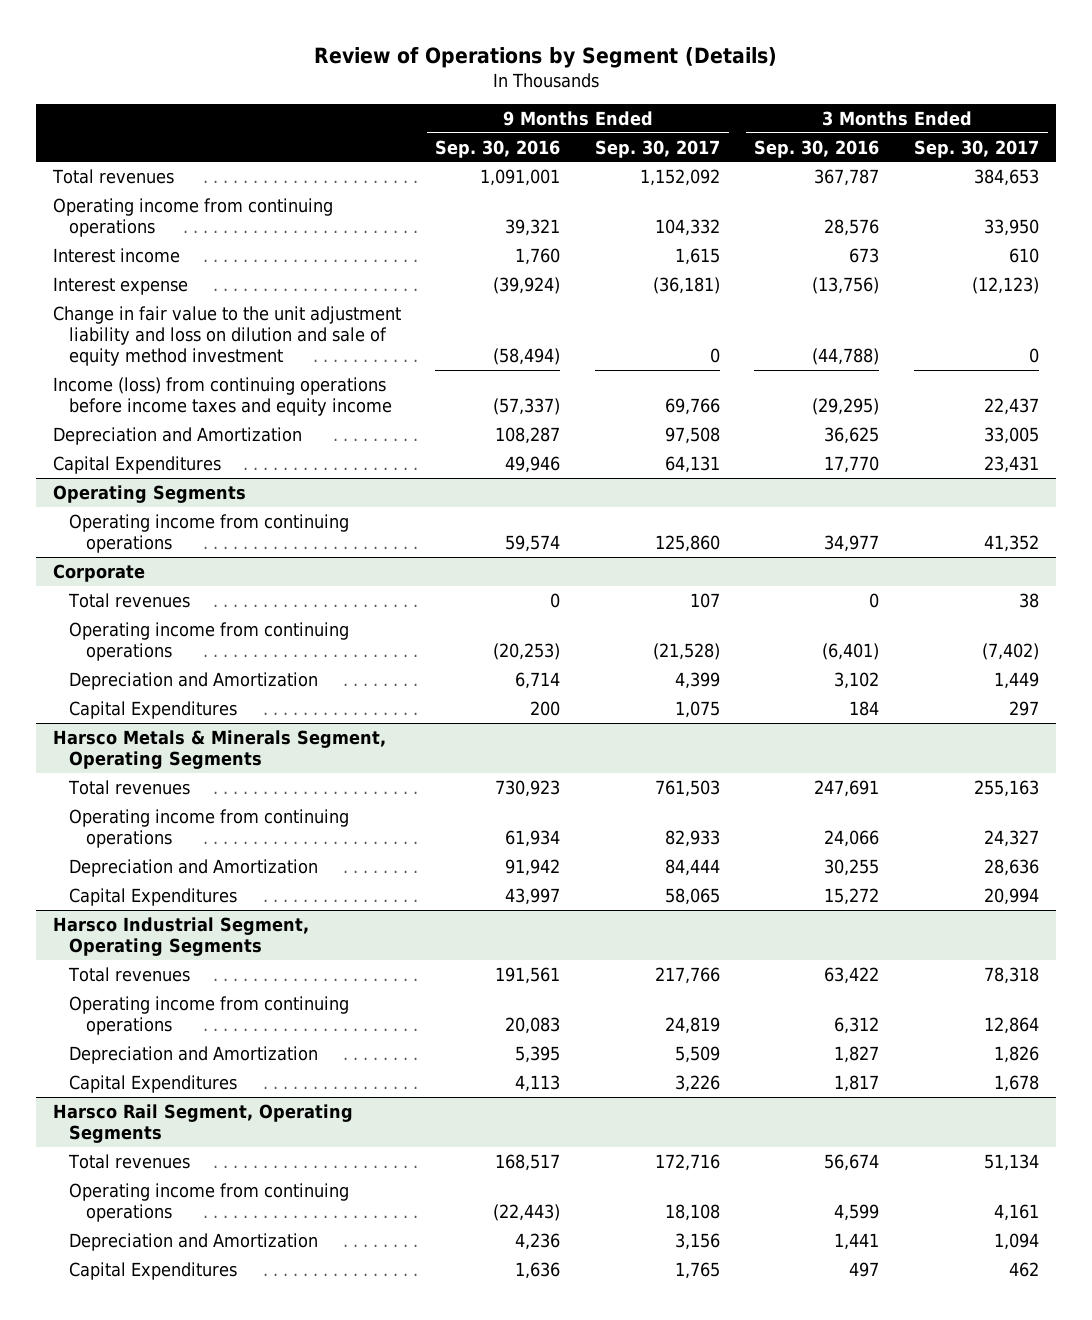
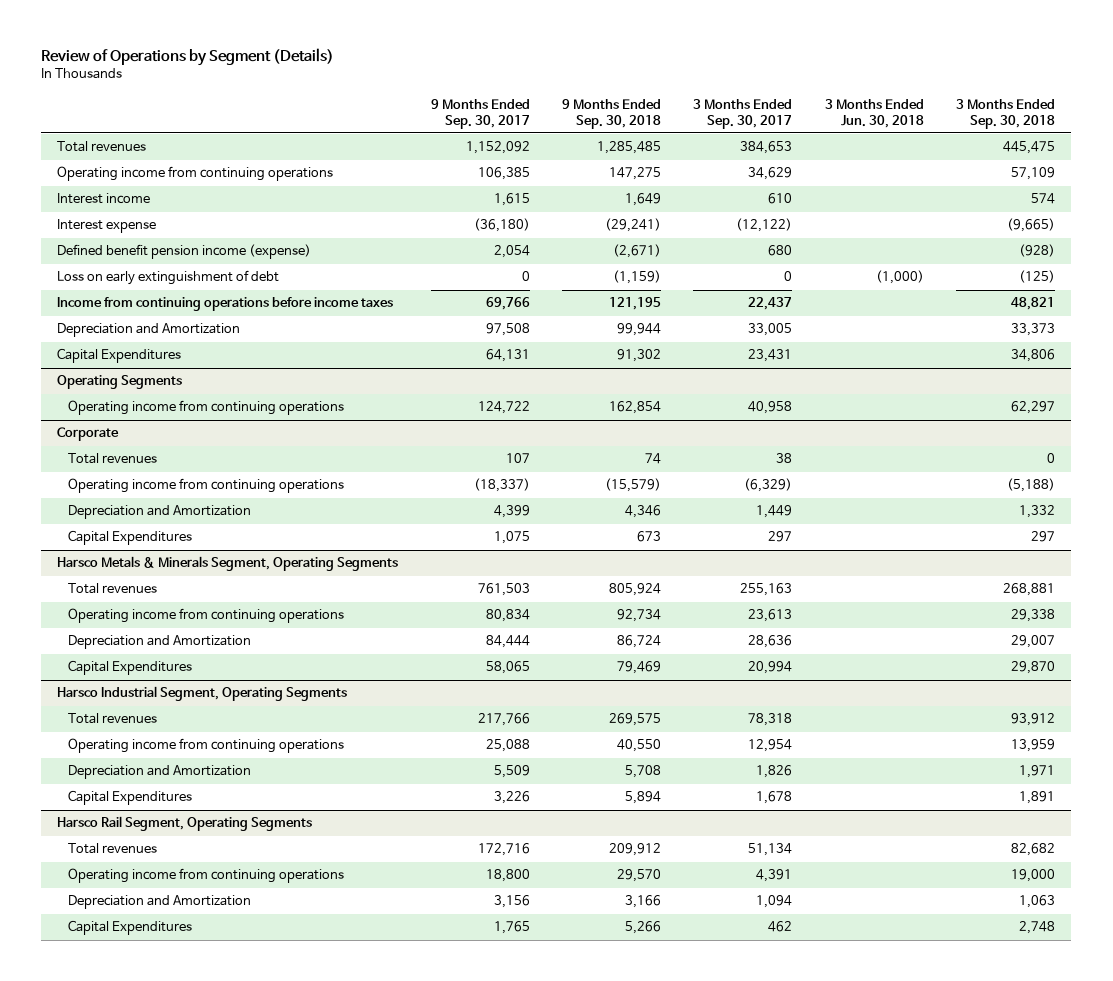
[435,139,561,158] Sep. 30, 2016 -> none
[754,139,880,158] Sep. 30, 2016 -> none
none -> [562,98,662,129] 9 Months Ended Sep. 30, 2018
none -> [824,98,924,128] 3 Months Ended Jun. 30, 2018
none -> [956,98,1056,129] 3 Months Ended Sep. 30, 2018
[654,218,720,236] 104,332 -> [477,167,530,181] 106,385
[984,218,1040,236] 33,950 -> [748,167,793,181] 34,629
[52,305,401,366] Change in fair value to the unit adjustment liability and loss on dilution and sale of equity method investment -> none
[652,276,720,294] (36,181) -> [473,218,530,233] (36,180)
[972,276,1040,294] (12,123) -> [736,218,793,233] (12,122)
none -> [57,244,312,260] Defined benefit pension income (expense)
none -> [57,270,280,286] Loss on early extinguishment of debt
[52,376,393,416] Income (loss) from continuing operations before income taxes and equity income -> [57,297,394,312] Income from continuing operations before income taxes
[654,534,720,552] 125,860 -> [477,401,530,415] 124,722
[984,534,1040,552] 41,352 -> [748,401,793,415] 40,958
[652,642,720,660] (21,528) -> [473,478,530,493] (18,337)
[982,642,1040,660] (7,402) -> [744,478,793,493] (6,329)
[664,829,720,847] 82,933 -> [485,609,530,623] 80,834
[984,829,1040,847] 24,327 -> [748,609,793,623] 23,613
[664,1016,720,1034] 24,819 -> [485,739,530,753] 25,088
[984,1016,1040,1034] 12,864 -> [748,739,793,753] 12,954
[664,1203,720,1221] 18,108 -> [485,869,530,883] 18,800
[994,1203,1040,1221] 4,161 -> [756,869,793,883] 4,391

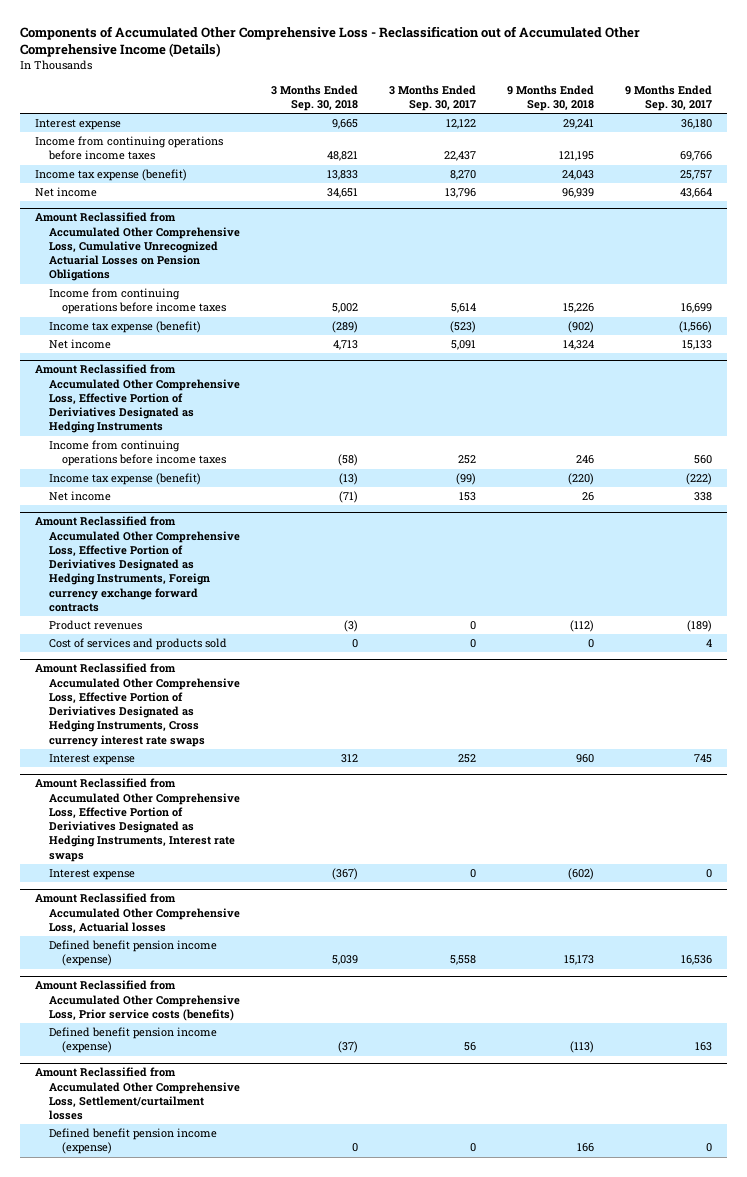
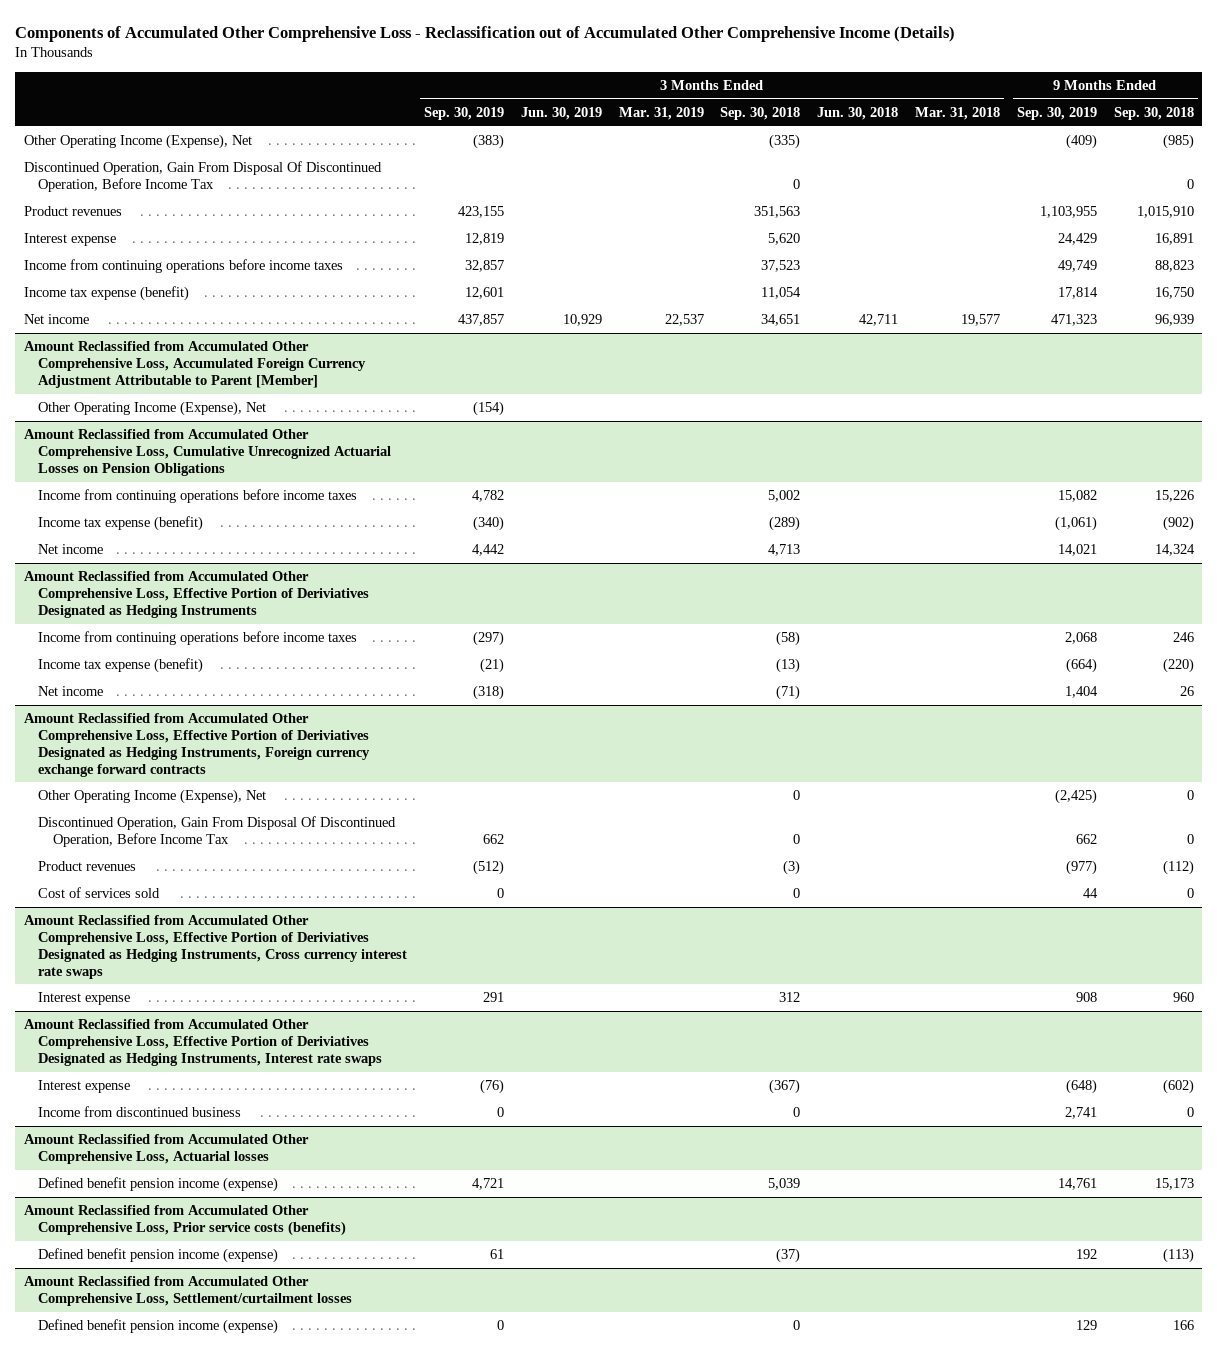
[388,84,476,112] 3 Months Ended Sep. 30, 2017 -> none
[624,84,712,112] 9 Months Ended Sep. 30, 2017 -> none
none -> [424,106,505,120] Sep. 30, 2019
none -> [520,106,602,120] Jun. 30, 2019
none -> [618,106,704,120] Mar. 31, 2019
none -> [817,106,899,120] Jun. 30, 2018
none -> [915,106,1001,120] Mar. 31, 2018
none -> [1016,106,1097,120] Sep. 30, 2019
none -> [23,134,252,150] Other Operating Income (Expense), Net
none -> [23,161,382,192] Discontinued Operation, Gain From Disposal Of Discontinued Operation, Before Income Tax
none -> [23,206,122,217] Product revenues
[331,119,358,130] 9,665 -> [768,233,801,246] 5,620
[562,119,594,130] 29,241 -> [1154,233,1194,246] 16,891
[326,151,358,162] 48,821 -> [761,260,801,273] 37,523
[558,151,594,162] 121,195 -> [1154,260,1194,273] 88,823
[326,170,358,181] 13,833 -> [761,287,802,300] 11,054
[561,170,594,181] 24,043 -> [1154,287,1194,300] 16,750
none -> [23,341,367,388] Amount Reclassified from Accumulated Other Comprehensive Loss, Accumulated Foreign Currency Adjustment Attributable to Parent [Member]
none -> [38,401,267,417] Other Operating Income (Expense), Net
none -> [38,789,267,805] Other Operating Income (Expense), Net
none -> [38,816,397,847] Discontinued Operation, Gain From Disposal Of Discontinued Operation, Before Income Tax
[48,638,227,651] Cost of services and products sold -> [38,887,161,899] Cost of services sold
none -> [38,1106,242,1118] Income from discontinued business

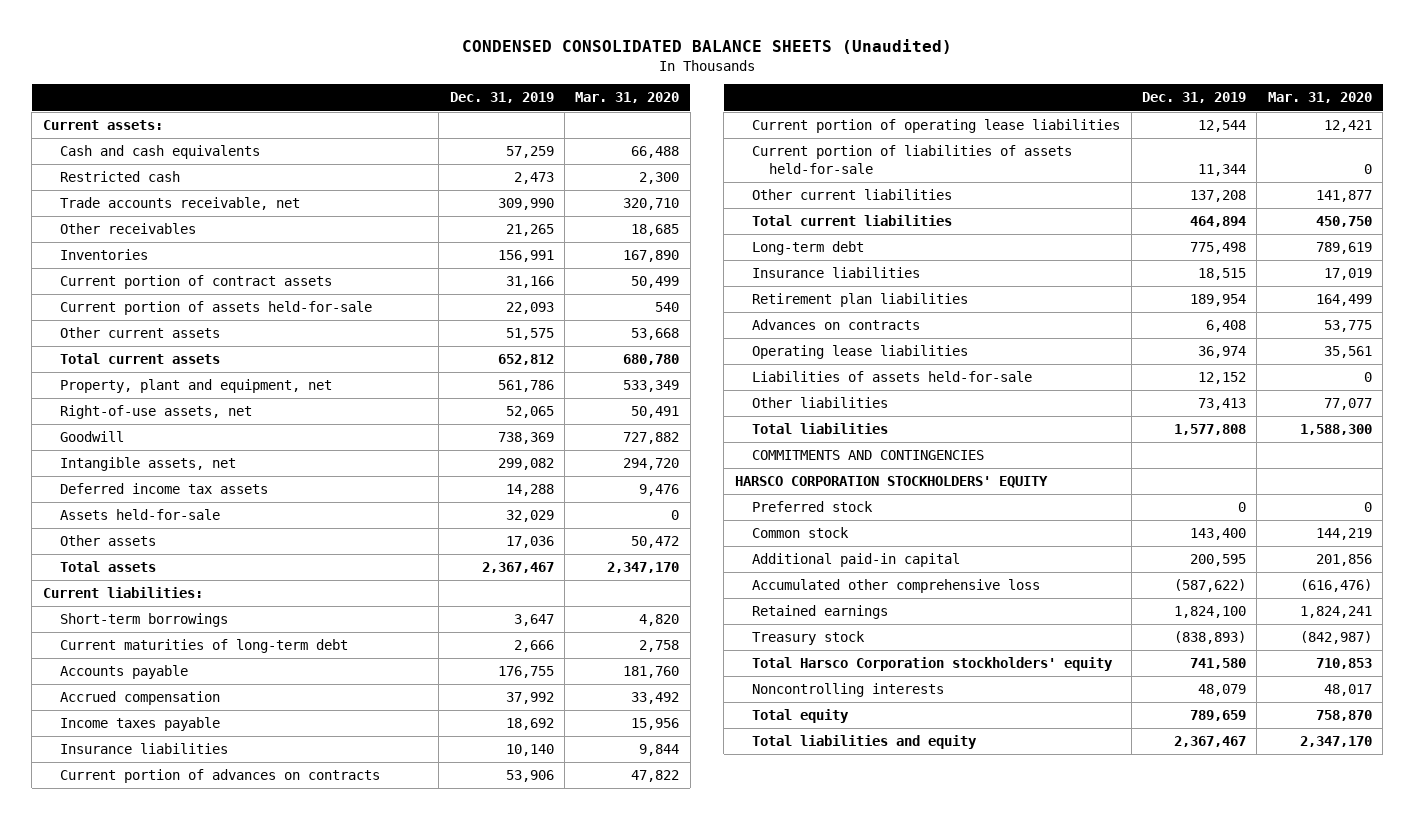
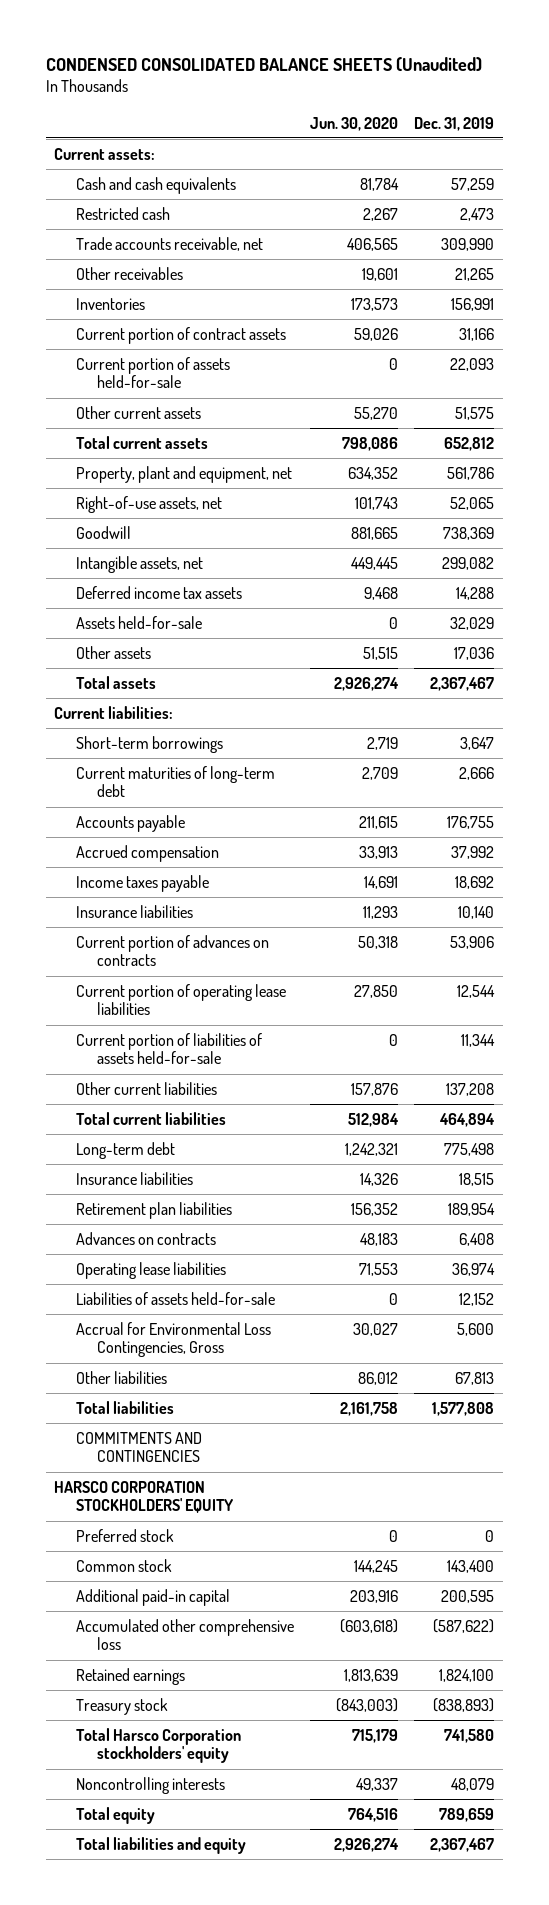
[575,92,680,104] Mar. 31, 2020 -> none
none -> [310,116,399,131] Jun. 30, 2020
none -> [75,1321,271,1358] Accrual for Environmental Loss Contingencies, Gross
[1197,398,1246,411] 73,413 -> [455,1371,495,1385] 67,813

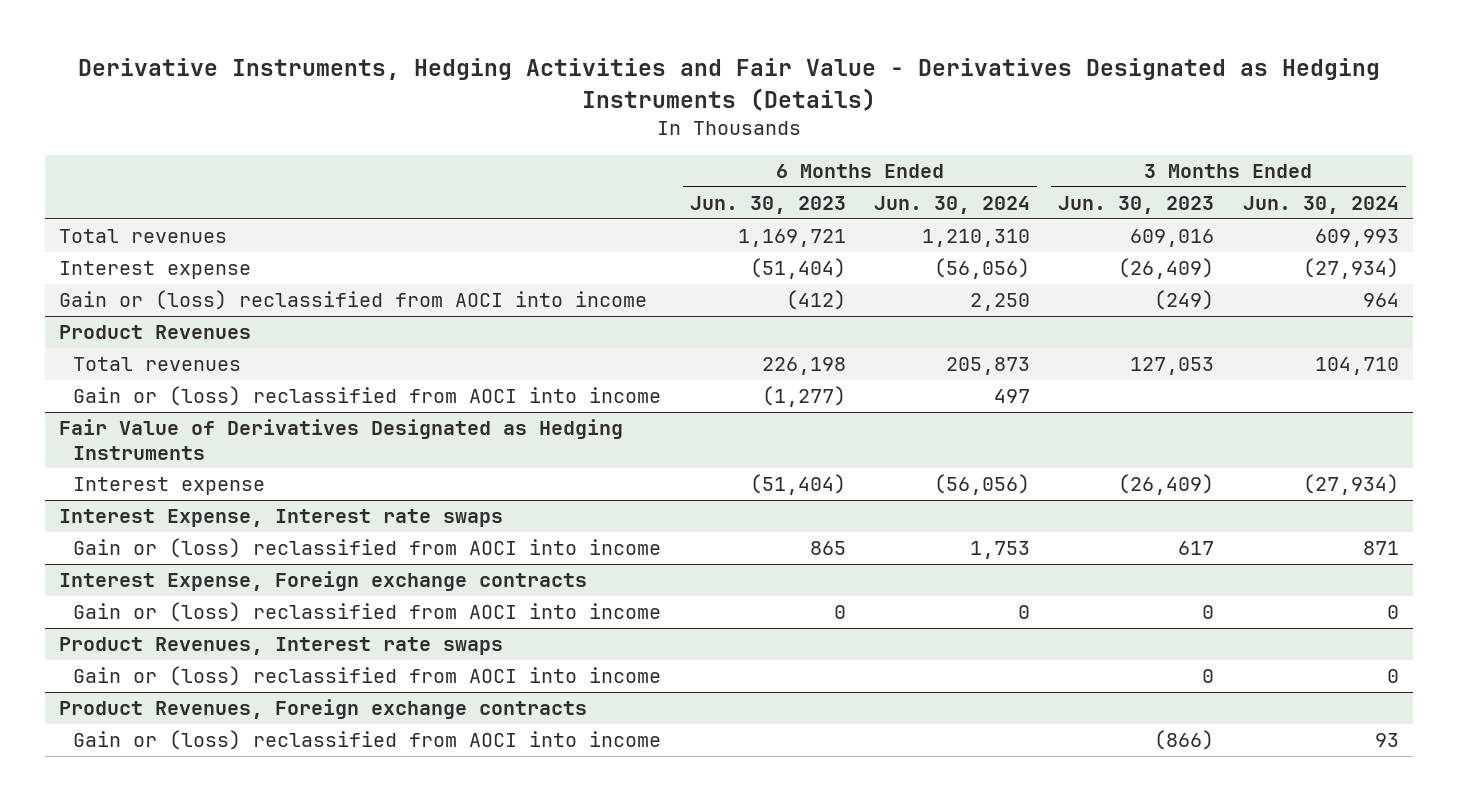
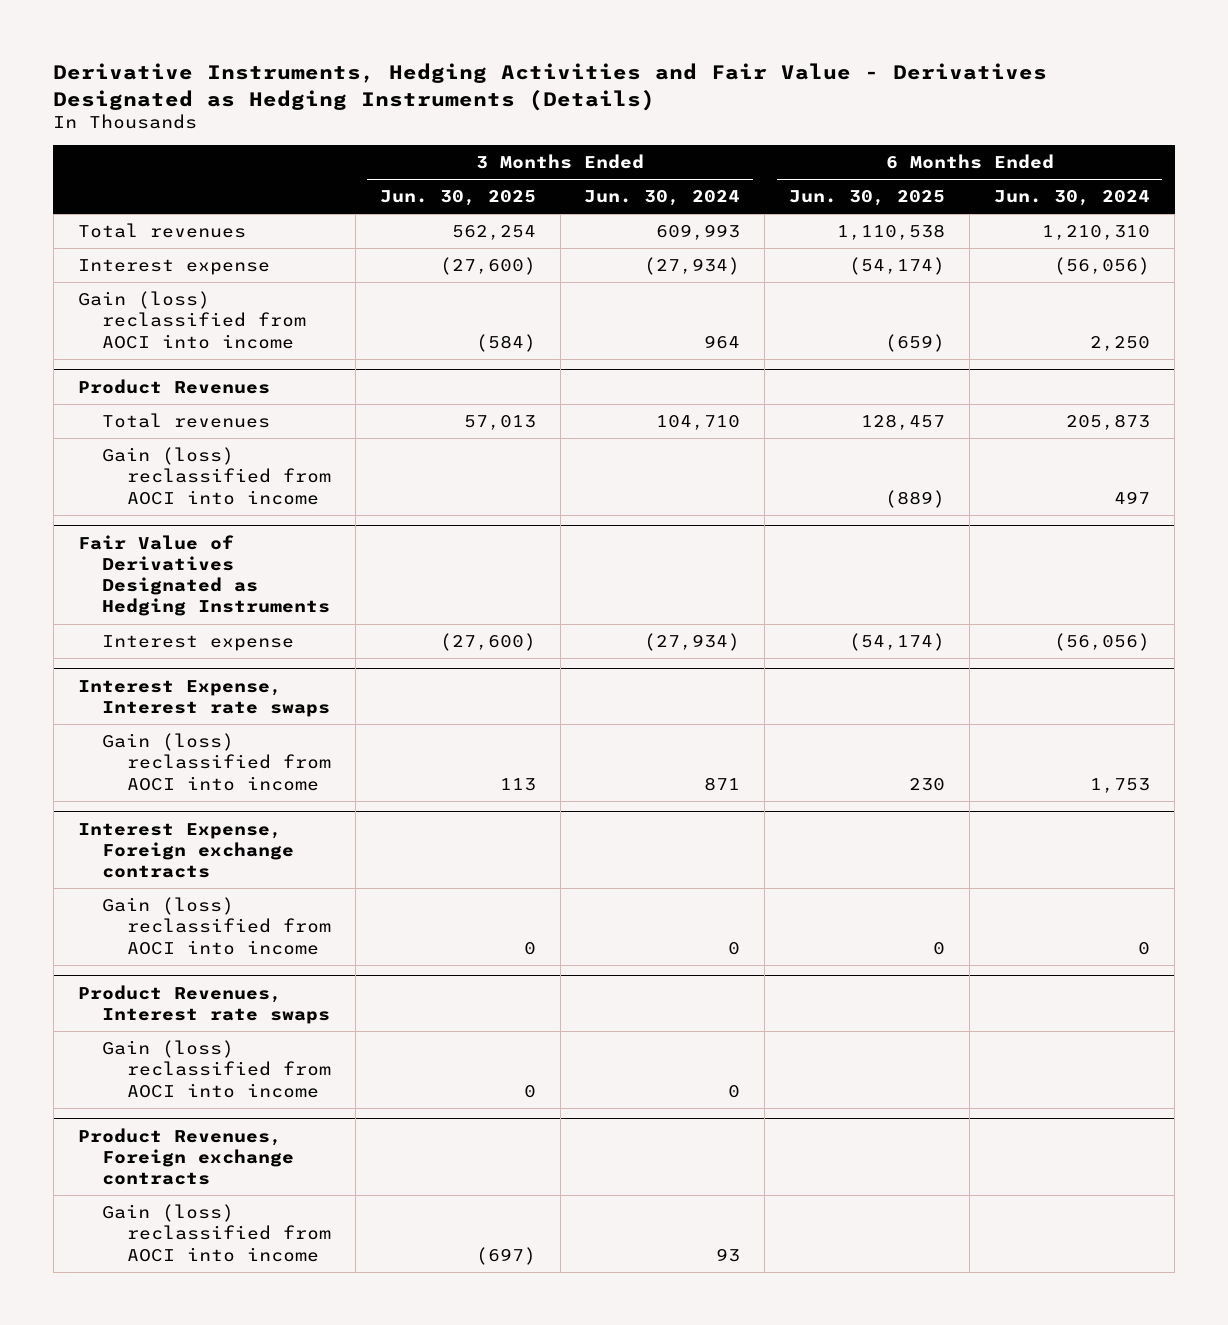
[689,196,846,215] Jun. 30, 2023 -> none
[1058,196,1215,215] Jun. 30, 2023 -> none
none -> [379,190,536,207] Jun. 30, 2025
none -> [789,190,946,207] Jun. 30, 2025
[59,290,648,311] Gain or (loss) reclassified from AOCI into income -> [77,290,307,349] Gain (loss) reclassified from AOCI into income
[73,386,662,407] Gain or (loss) reclassified from AOCI into income -> [102,446,331,505] Gain (loss) reclassified from AOCI into income
[73,538,662,559] Gain or (loss) reclassified from AOCI into income -> [102,732,331,791] Gain (loss) reclassified from AOCI into income
[73,602,662,623] Gain or (loss) reclassified from AOCI into income -> [102,896,331,955] Gain (loss) reclassified from AOCI into income
[73,666,662,687] Gain or (loss) reclassified from AOCI into income -> [102,1039,331,1098] Gain (loss) reclassified from AOCI into income
[73,730,662,751] Gain or (loss) reclassified from AOCI into income -> [102,1203,331,1262] Gain (loss) reclassified from AOCI into income

